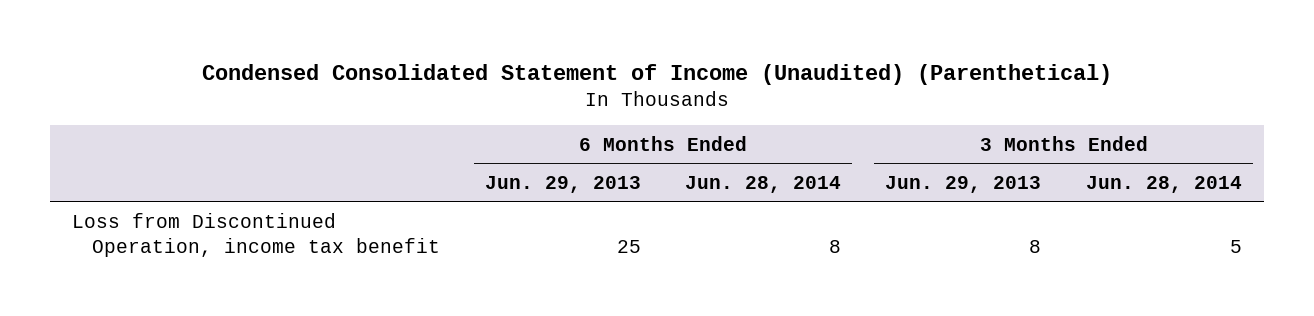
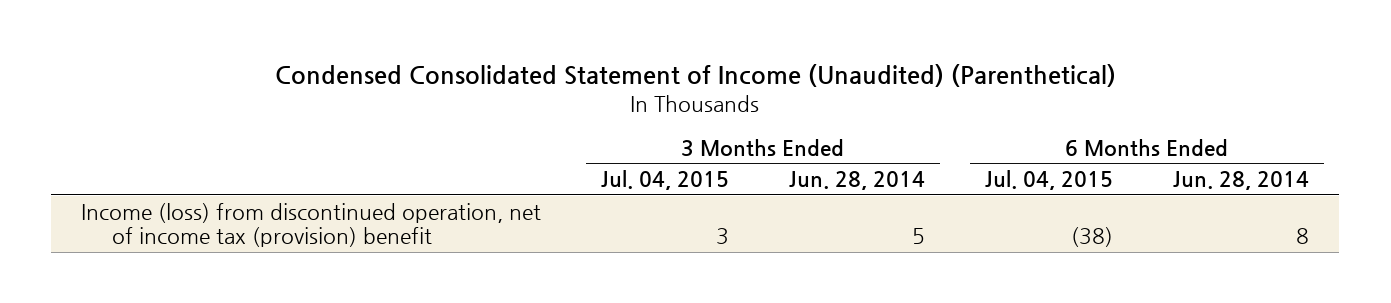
[484,176,641,194] Jun. 29, 2013 -> none
[885,176,1042,194] Jun. 29, 2013 -> none
none -> [601,170,730,191] Jul. 04, 2015
none -> [985,170,1114,191] Jul. 04, 2015
[72,213,441,258] Loss from Discontinued Operation, income tax benefit -> [81,202,542,248] Income (loss) from discontinued operation, net of income tax (provision) benefit

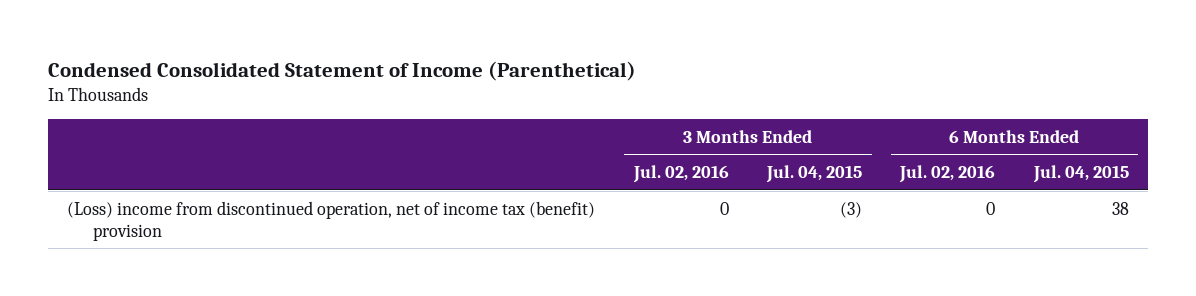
[275,64,1117,88] Condensed Consolidated Statement of Income (Unaudited) (Parenthetical) -> [48,60,637,81] Condensed Consolidated Statement of Income (Parenthetical)
[789,171,926,191] Jun. 28, 2014 -> none
[1173,171,1310,191] Jun. 28, 2014 -> none
none -> [632,165,729,184] Jul. 02, 2016
none -> [899,165,996,184] Jul. 02, 2016
[81,202,542,248] Income (loss) from discontinued operation, net of income tax (provision) benefit -> [67,200,596,241] (Loss) income from discontinued operation, net of income tax (benefit) provision
[716,228,730,246] 3 -> [839,201,862,218] (3)
[1071,227,1114,248] (38) -> [1111,201,1129,215] 38

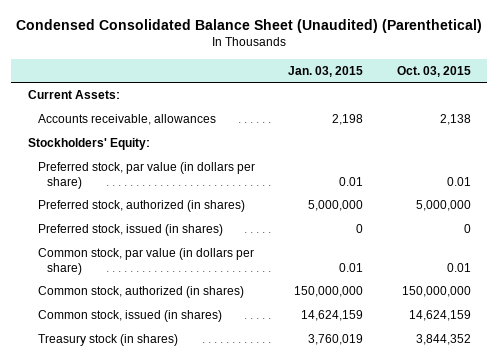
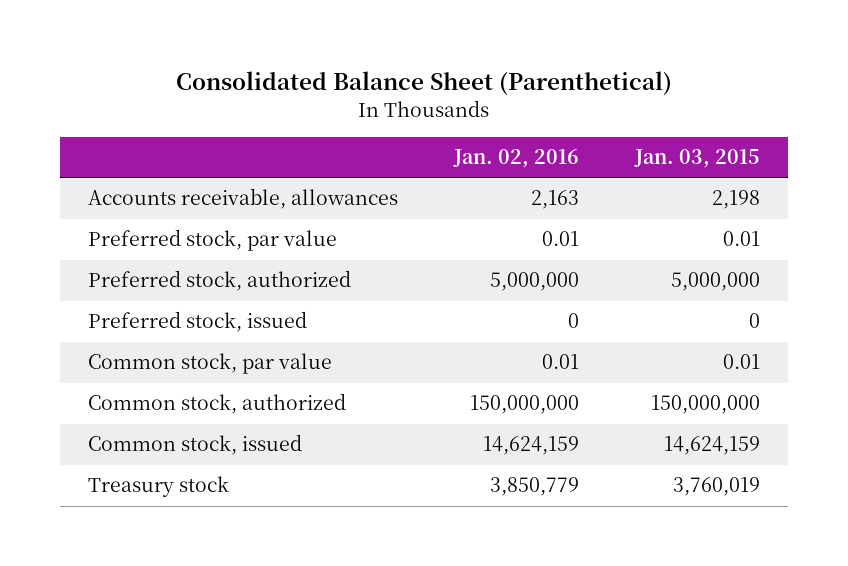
[16,18,483,33] Condensed Consolidated Balance Sheet (Unaudited) (Parenthetical) -> [175,71,672,96] Consolidated Balance Sheet (Parenthetical)
[396,65,471,77] Oct. 03, 2015 -> none
none -> [452,148,579,168] Jan. 02, 2016
[27,90,120,100] Current Assets: -> none
[27,138,150,151] Stockholders' Equity: -> none
[37,162,255,189] Preferred stock, par value (in dollars per share) -> [87,229,337,252] Preferred stock, par value
[37,200,245,213] Preferred stock, authorized (in shares) -> [87,270,351,292] Preferred stock, authorized
[37,224,223,237] Preferred stock, issued (in shares) -> [87,311,307,333] Preferred stock, issued
[37,248,254,275] Common stock, par value (in dollars per share) -> [87,353,332,375] Common stock, par value
[37,286,244,299] Common stock, authorized (in shares) -> [87,393,346,415] Common stock, authorized
[37,310,222,323] Common stock, issued (in shares) -> [87,434,302,456] Common stock, issued
[37,334,178,347] Treasury stock (in shares) -> [87,476,229,498] Treasury stock

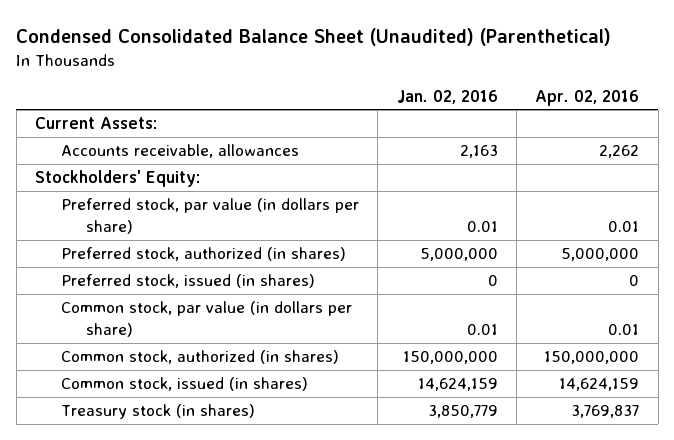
[175,71,672,96] Consolidated Balance Sheet (Parenthetical) -> [16,27,612,46] Condensed Consolidated Balance Sheet (Unaudited) (Parenthetical)
[633,148,760,168] Jan. 03, 2015 -> none
none -> [535,89,640,106] Apr. 02, 2016
none -> [35,117,158,130] Current Assets:
none -> [35,170,201,188] Stockholders' Equity:
[87,229,337,252] Preferred stock, par value -> [60,198,359,235] Preferred stock, par value (in dollars per share)
[87,270,351,292] Preferred stock, authorized -> [60,247,346,262] Preferred stock, authorized (in shares)
[87,311,307,333] Preferred stock, issued -> [60,274,315,289] Preferred stock, issued (in shares)
[87,353,332,375] Common stock, par value -> [60,301,352,338] Common stock, par value (in dollars per share)
[87,393,346,415] Common stock, authorized -> [60,350,339,365] Common stock, authorized (in shares)
[87,434,302,456] Common stock, issued -> [60,377,308,392] Common stock, issued (in shares)
[87,476,229,498] Treasury stock -> [60,404,255,420] Treasury stock (in shares)

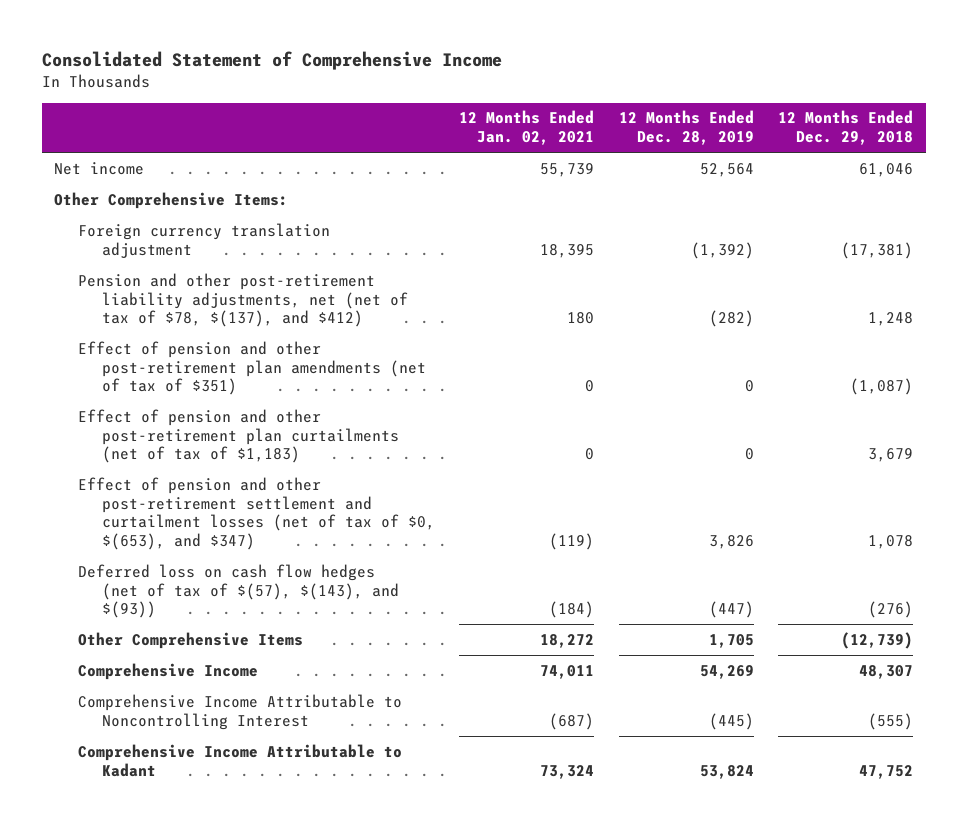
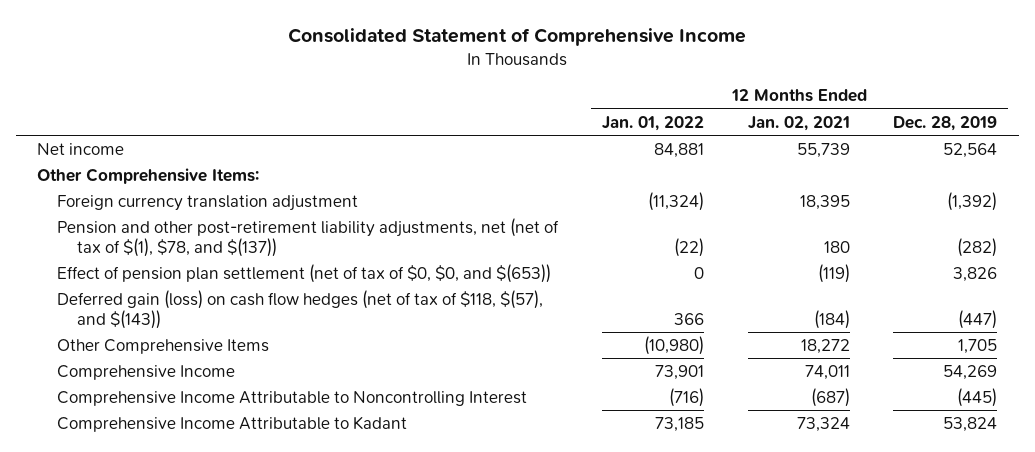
[778,110,914,146] 12 Months Ended Dec. 29, 2018 -> none
none -> [601,115,704,131] Jan. 01, 2022
[78,340,427,396] Effect of pension and other post-retirement plan amendments (net of tax of $351) -> none
[78,408,400,464] Effect of pension and other post-retirement plan curtailments (net of tax of $1,183) -> none
[78,272,409,328] Pension and other post-retirement liability adjustments, net (net of tax of $78, $(137), and $412) -> [57,218,560,257] Pension and other post-retirement liability adjustments, net (net of tax of $(1), $78, and $(137))
[78,476,436,551] Effect of pension and other post-retirement settlement and curtailment losses (net of tax of $0, $(653), and $347) -> [57,264,552,284] Effect of pension plan settlement (net of tax of $0, $0, and $(653))
[78,563,400,619] Deferred loss on cash flow hedges (net of tax of $(57), $(143), and $(93)) -> [57,290,544,329] Deferred gain (loss) on cash flow hedges (net of tax of $118, $(57), and $(143))

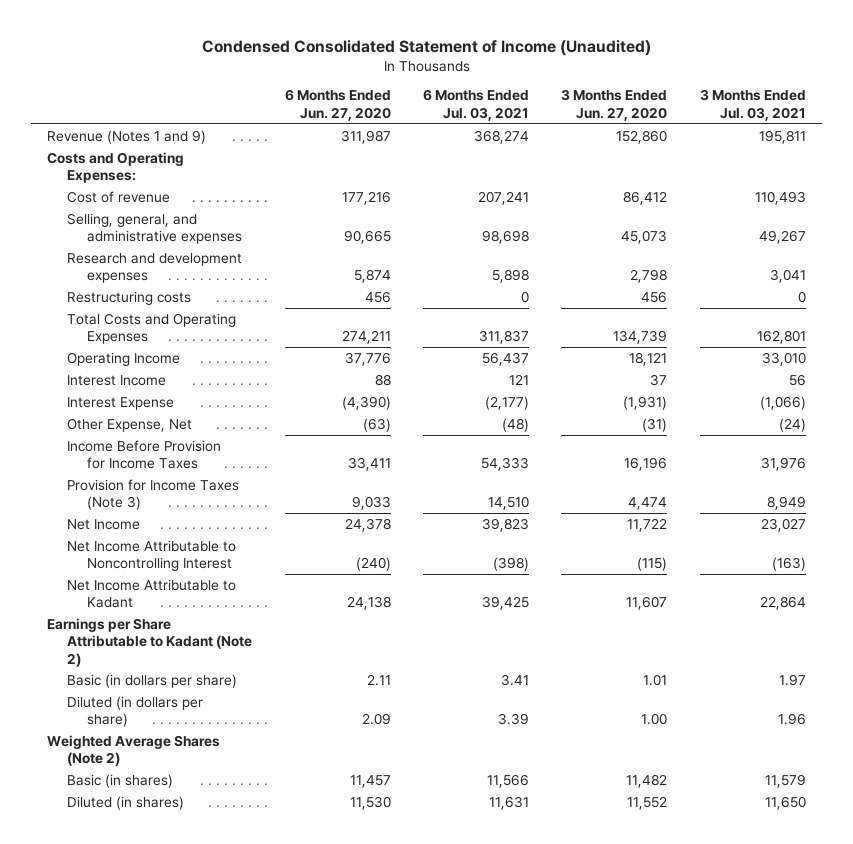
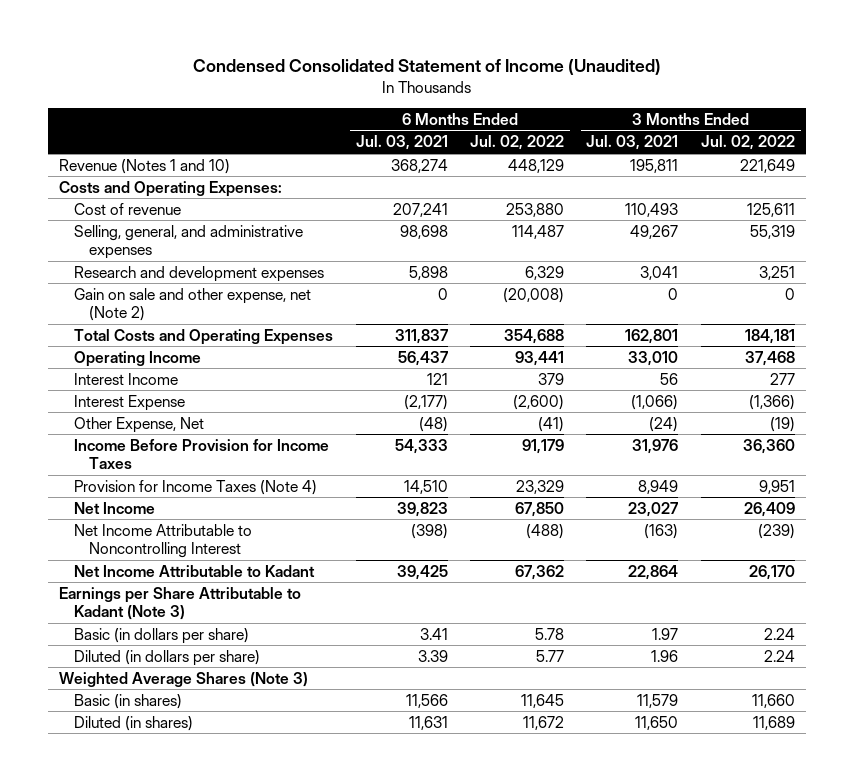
[284,89,391,121] 6 Months Ended Jun. 27, 2020 -> none
[561,89,668,121] 3 Months Ended Jun. 27, 2020 -> none
none -> [470,135,565,151] Jul. 02, 2022
none -> [700,135,795,151] Jul. 02, 2022
[47,129,207,144] Revenue (Notes 1 and 9) -> [59,158,231,174] Revenue (Notes 1 and 10)
[67,290,192,305] Restructuring costs -> none
none -> [74,287,312,322] Gain on sale and other expense, net (Note 2)
[67,478,240,511] Provision for Income Taxes (Note 3) -> [74,479,318,495] Provision for Income Taxes (Note 4)
[47,617,253,667] Earnings per Share Attributable to Kadant (Note 2) -> [59,586,302,621] Earnings per Share Attributable to Kadant (Note 3)
[47,734,221,767] Weighted Average Shares (Note 2) -> [59,671,309,687] Weighted Average Shares (Note 3)

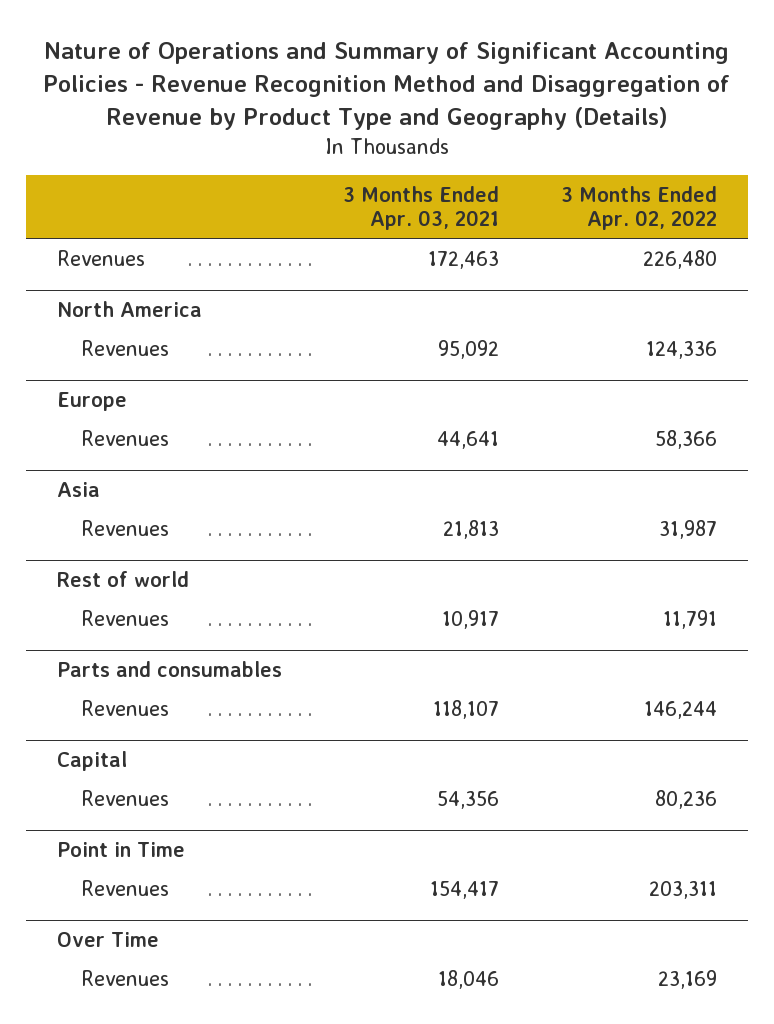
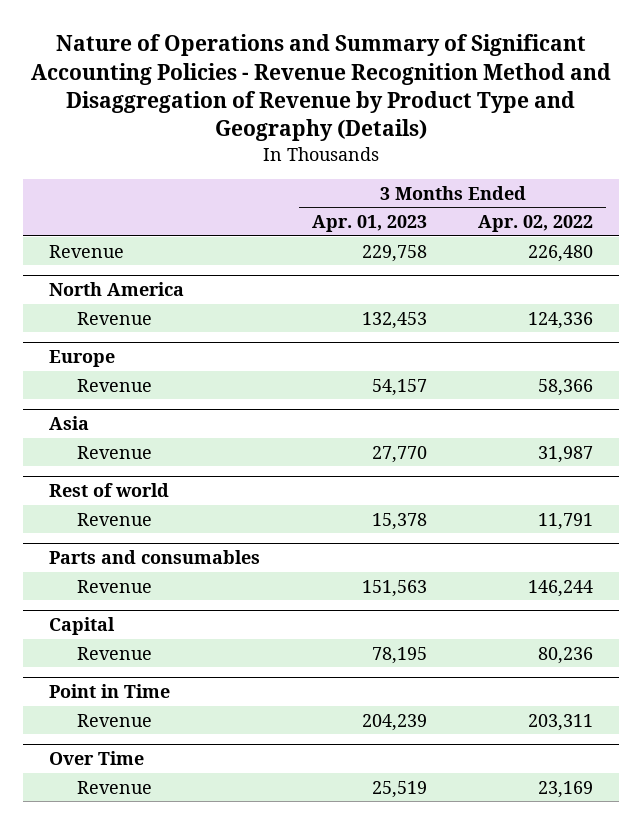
[343,185,500,231] 3 Months Ended Apr. 03, 2021 -> none
none -> [311,215,427,233] Apr. 01, 2023
[56,249,145,266] Revenues -> [48,244,124,258] Revenue
[81,339,170,356] Revenues -> [76,311,152,325] Revenue
[81,429,170,446] Revenues -> [76,378,152,392] Revenue
[81,519,170,536] Revenues -> [76,445,152,459] Revenue
[81,609,170,626] Revenues -> [76,512,152,526] Revenue
[81,699,170,716] Revenues -> [76,579,152,593] Revenue
[81,789,170,806] Revenues -> [76,646,152,660] Revenue
[81,879,170,896] Revenues -> [76,713,152,727] Revenue
[81,969,170,986] Revenues -> [76,780,152,794] Revenue

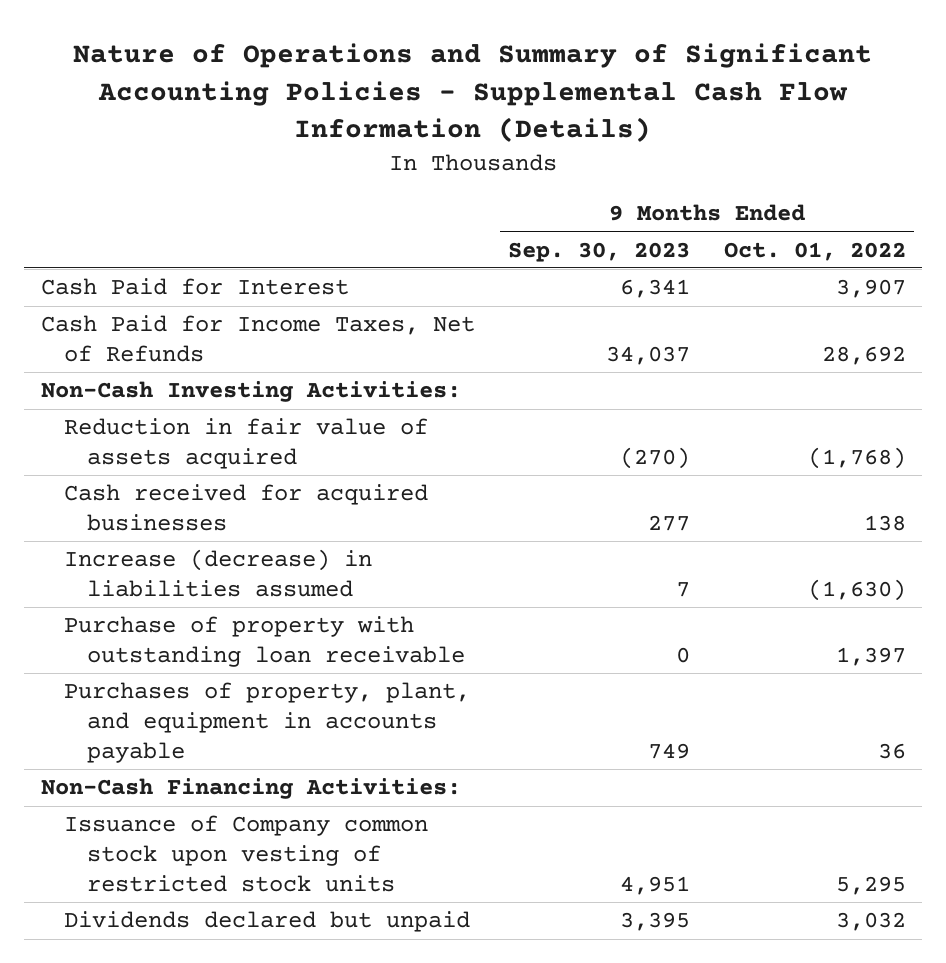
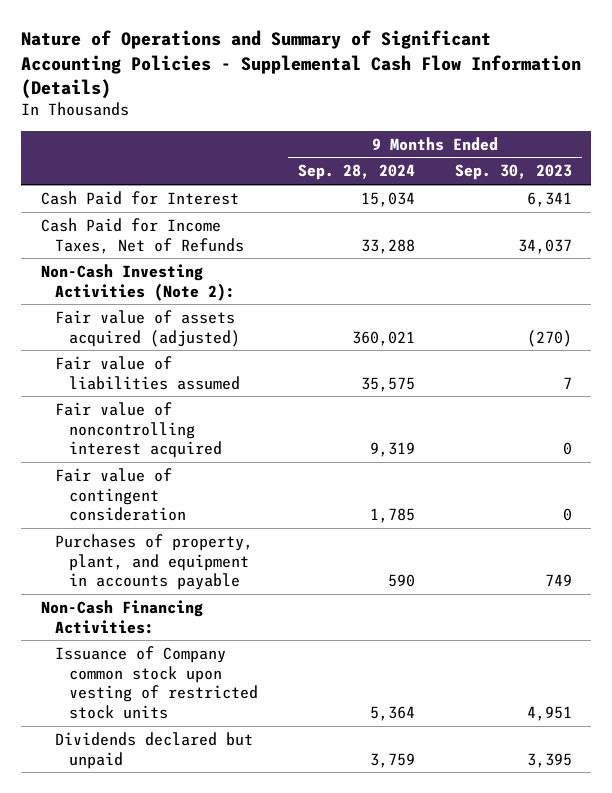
[723,241,906,261] Oct. 01, 2022 -> none
none -> [297,164,415,181] Sep. 28, 2024
[63,484,428,532] Cash received for acquired businesses -> none
[63,616,465,668] Purchase of property with outstanding loan receivable -> none
[40,381,461,403] Non-Cash Investing Activities: -> [40,263,235,301] Non-Cash Investing Activities (Note 2):
[63,418,428,470] Reduction in fair value of assets acquired -> [54,309,240,347] Fair value of assets acquired (adjusted)
[63,549,372,598] Increase (decrease) in liabilities assumed -> [54,355,240,390] Fair value of liabilities assumed
none -> [54,401,222,459] Fair value of noncontrolling interest acquired
none -> [54,467,186,522] Fair value of contingent consideration

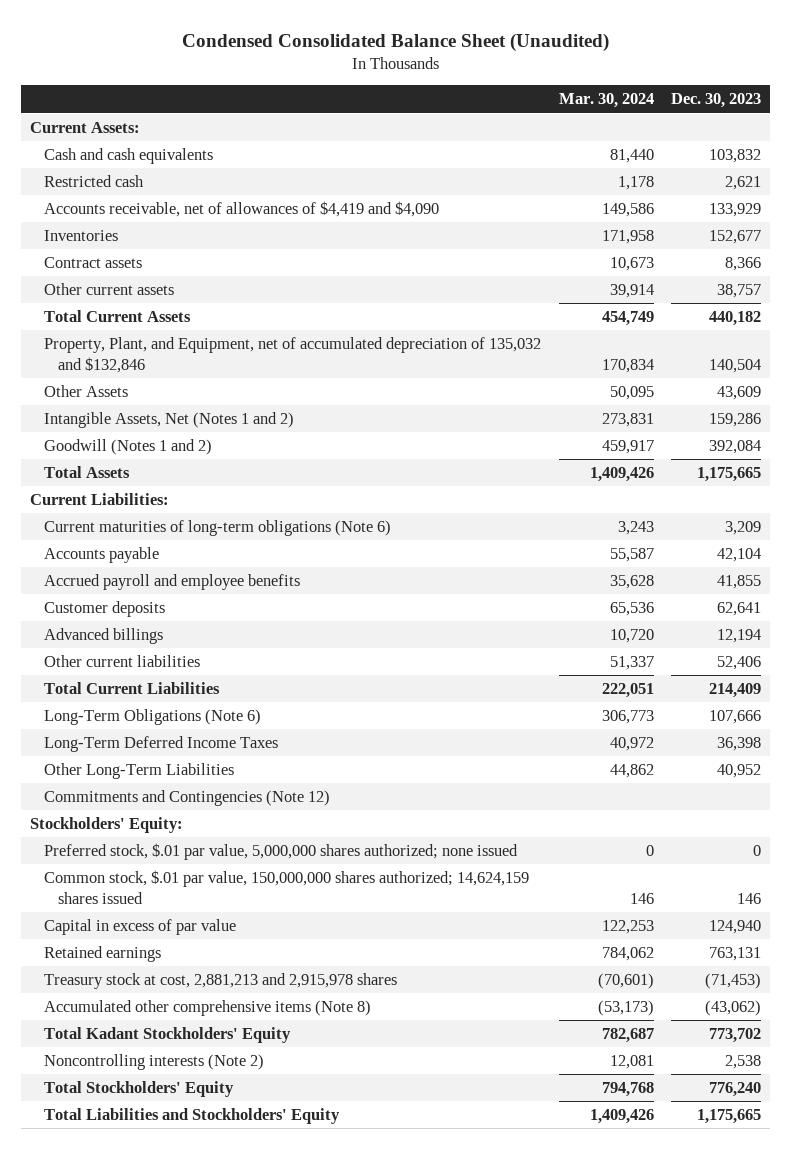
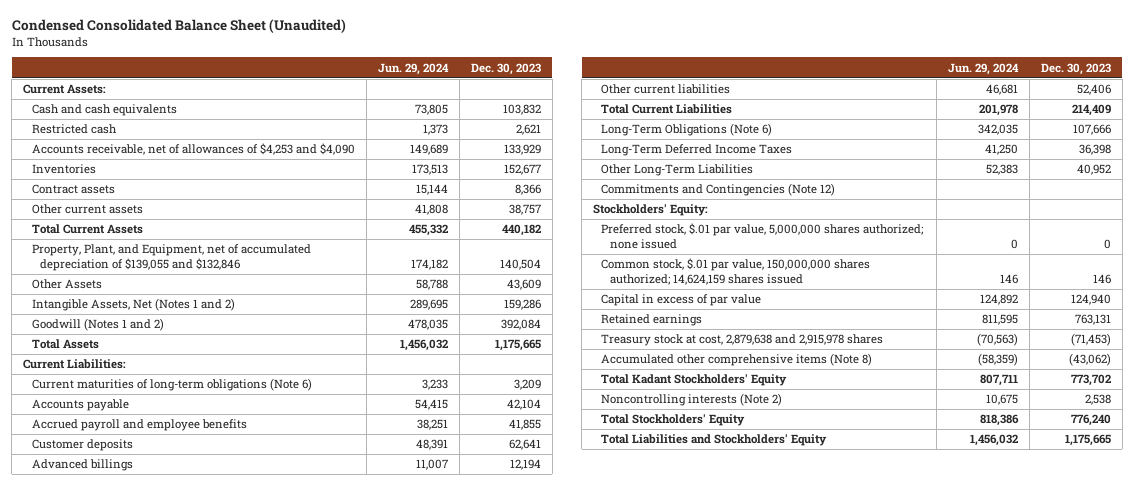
[558,93,654,109] Mar. 30, 2024 -> none
none -> [377,62,449,75] Jun. 29, 2024
[44,200,440,217] Accounts receivable, net of allowances of $4,419 and $4,090 -> [31,143,355,156] Accounts receivable, net of allowances of $4,253 and $4,090
[44,336,542,373] Property, Plant, and Equipment, net of accumulated depreciation of 135,032 and $132,846 -> [31,244,311,272] Property, Plant, and Equipment, net of accumulated depreciation of $139,055 and $132,846
[44,972,398,989] Treasury stock at cost, 2,881,213 and 2,915,978 shares -> [601,334,884,347] Treasury stock at cost, 2,879,638 and 2,915,978 shares

